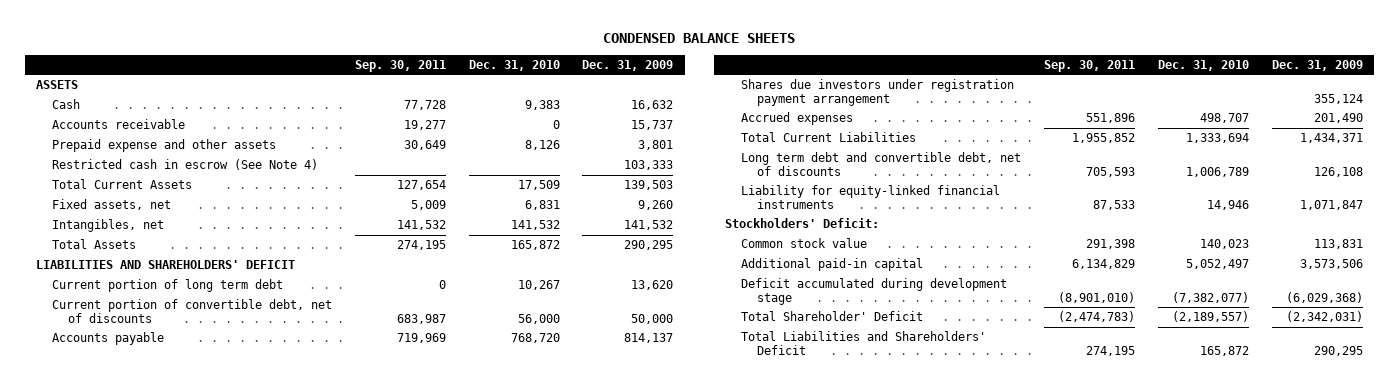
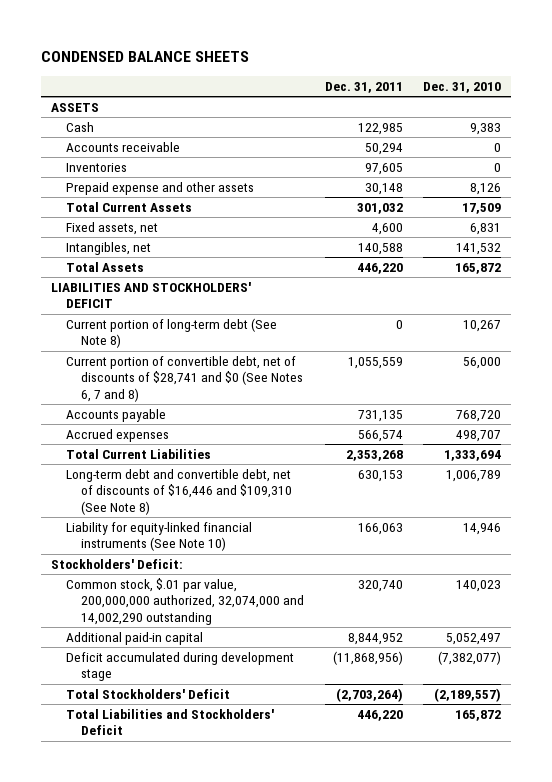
[354,59,446,72] Sep. 30, 2011 -> none
[582,59,674,71] Dec. 31, 2009 -> none
none -> [324,81,403,93] Dec. 31, 2011
none -> [66,162,128,172] Inventories
[52,159,319,171] Restricted cash in escrow (See Note 4) -> none
[36,260,296,270] LIABILITIES AND SHAREHOLDERS' DEFICIT -> [51,281,252,309] LIABILITIES AND STOCKHOLDERS' DEFICIT
[52,279,284,293] Current portion of long term debt -> [66,317,278,349] Current portion of long-term debt (See Note 8)
[52,299,333,323] Current portion of convertible debt, net of discounts -> [66,355,304,403] Current portion of convertible debt, net of discounts of $28,741 and $0 (See Notes 6, 7 and 8)
[741,79,1015,106] Shares due investors under registration payment arrangement -> none
[741,152,1022,176] Long term debt and convertible debt, net of discounts -> [66,468,293,516] Long-term debt and convertible debt, net of discounts of $16,446 and $109,310 (See Note 8)
[741,185,1001,209] Liability for equity-linked financial instruments -> [66,521,253,552] Liability for equity-linked financial instruments (See Note 10)
[741,238,868,249] Common stock value -> [66,577,305,626] Common stock, $.01 par value, 200,000,000 authorized, 32,074,000 and 14,002,290 outstanding
[741,311,924,322] Total Shareholder' Deficit -> [66,688,231,699] Total Stockholders' Deficit
[741,331,987,355] Total Liabilities and Shareholders' Deficit -> [66,708,275,736] Total Liabilities and Stockholders' Deficit

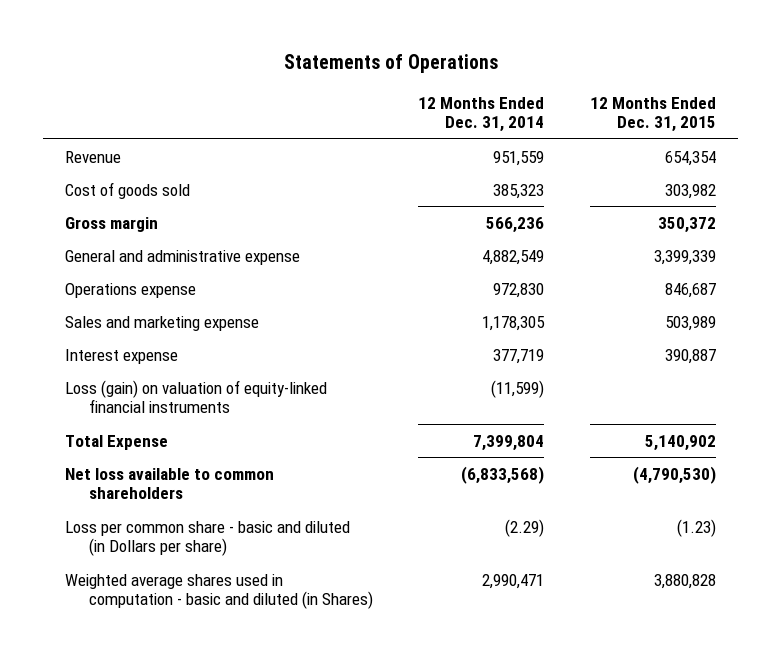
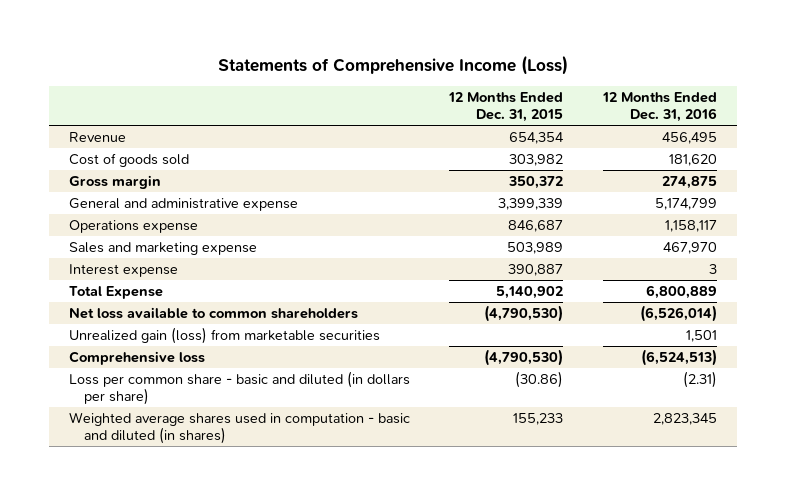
[283,54,498,74] Statements of Operations -> [217,55,568,76] Statements of Comprehensive Income (Loss)
[418,96,545,133] 12 Months Ended Dec. 31, 2014 -> none
none -> [601,91,717,123] 12 Months Ended Dec. 31, 2016
[65,379,328,414] Loss (gain) on valuation of equity-linked financial instruments -> none
none -> [68,326,380,344] Unrealized gain (loss) from marketable securities
none -> [68,350,205,365] Comprehensive loss
[65,520,351,557] Loss per common share - basic and diluted (in Dollars per share) -> [68,370,410,406] Loss per common share - basic and diluted (in dollars per share)
[676,518,716,537] (1.23) -> [515,370,564,388] (30.86)
[65,573,374,610] Weighted average shares used in computation - basic and diluted (in Shares) -> [68,411,410,445] Weighted average shares used in computation - basic and diluted (in shares)
[653,573,716,589] 3,880,828 -> [513,412,564,425] 155,233

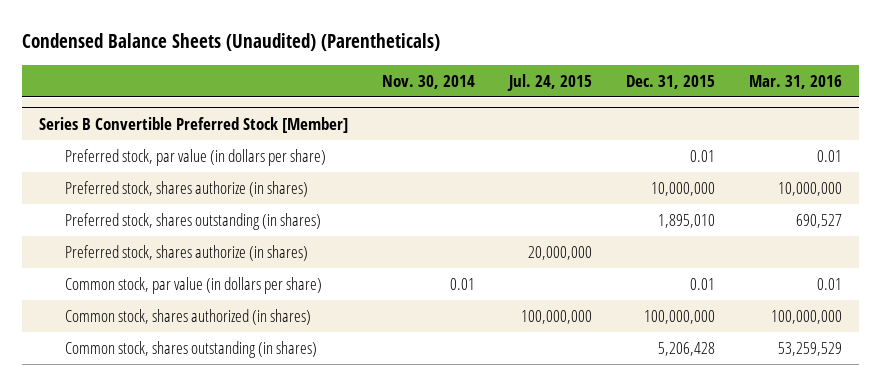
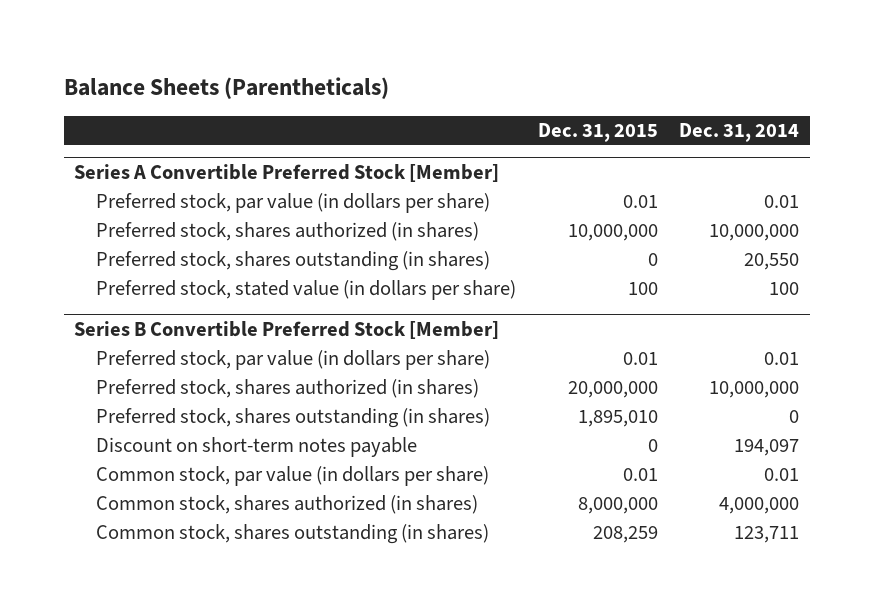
[22,33,441,52] Condensed Balance Sheets (Unaudited) (Parentheticals) -> [63,77,389,100] Balance Sheets (Parentheticals)
[382,74,476,89] Nov. 30, 2014 -> none
[507,73,593,91] Jul. 24, 2015 -> none
[749,74,843,89] Mar. 31, 2016 -> none
none -> [679,123,800,143] Dec. 31, 2014
none -> [74,164,500,183] Series A Convertible Preferred Stock [Member]
none -> [96,193,491,214] Preferred stock, par value (in dollars per share)
none -> [96,222,480,242] Preferred stock, shares authorized (in shares)
none -> [96,251,491,272] Preferred stock, shares outstanding (in shares)
none -> [96,280,517,301] Preferred stock, stated value (in dollars per share)
[65,180,309,197] Preferred stock, shares authorize (in shares) -> [96,379,480,399] Preferred stock, shares authorized (in shares)
[651,181,716,196] 10,000,000 -> [567,381,658,399] 20,000,000
[65,244,309,261] Preferred stock, shares authorize (in shares) -> none
none -> [96,437,418,458] Discount on short-term notes payable
[644,309,716,324] 100,000,000 -> [577,497,658,515] 8,000,000
[658,341,716,356] 5,206,428 -> [592,526,658,544] 208,259

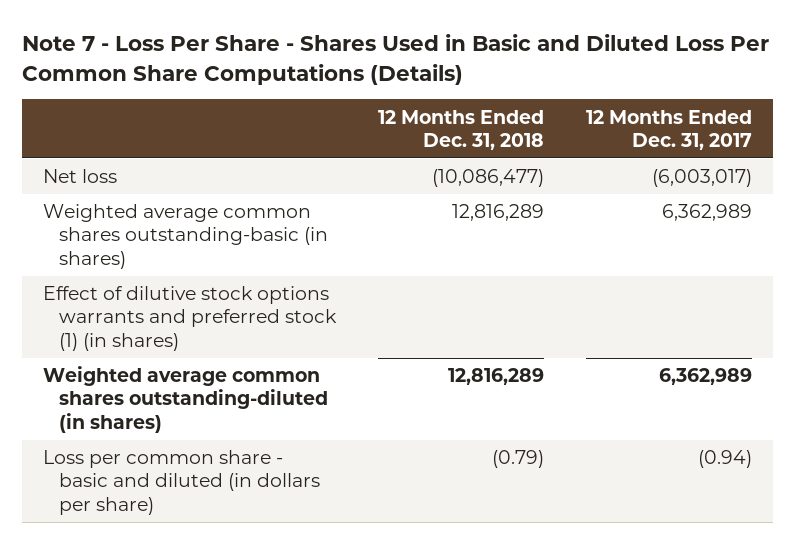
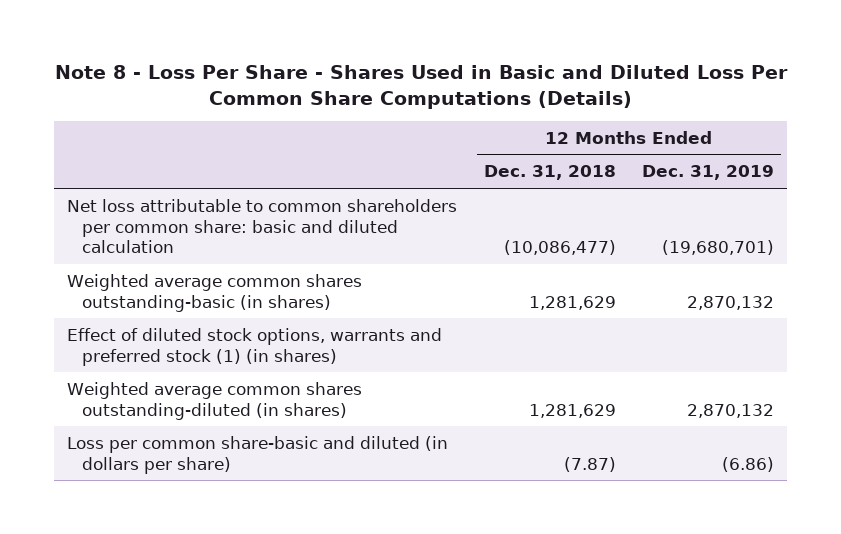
[22,34,770,85] Note 7 - Loss Per Share - Shares Used in Basic and Diluted Loss Per Common Share Computations (Details) -> [54,65,788,109] Note 8 - Loss Per Share - Shares Used in Basic and Diluted Loss Per Common Share Computations (Details)
[585,109,752,150] 12 Months Ended Dec. 31, 2017 -> none
none -> [642,165,775,181] Dec. 31, 2019
[43,169,118,184] Net loss -> [67,198,458,254] Net loss attributable to common shareholders per common share: basic and diluted calculation
[451,204,544,222] 12,816,289 -> [528,295,616,310] 1,281,629
[43,286,338,351] Effect of dilutive stock options warrants and preferred stock (1) (in shares) -> [67,327,443,366] Effect of diluted stock options, warrants and preferred stock (1) (in shares)
[447,368,544,386] 12,816,289 -> [528,403,616,418] 1,281,629
[43,450,321,515] Loss per common share - basic and diluted (in dollars per share) -> [67,435,449,474] Loss per common share-basic and diluted (in dollars per share)
[491,450,544,469] (0.79) -> [563,456,616,472] (7.87)

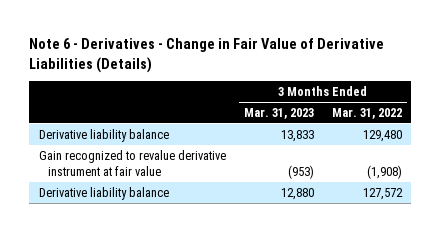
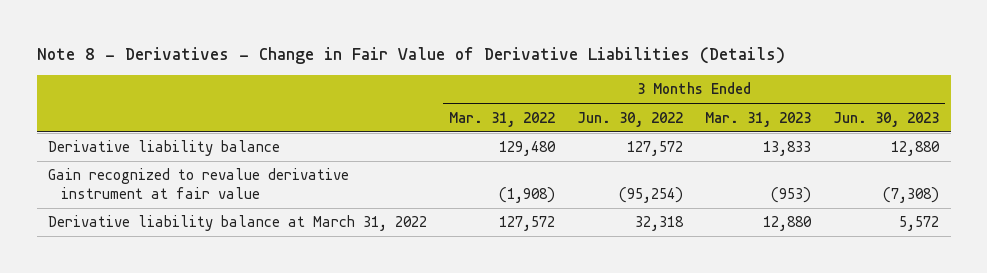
[29,38,385,73] Note 6 - Derivatives - Change in Fair Value of Derivative Liabilities (Details) -> [36,46,785,64] Note 8 - Derivatives - Change in Fair Value of Derivative Liabilities (Details)
none -> [577,111,684,127] Jun. 30, 2022
none -> [833,111,940,127] Jun. 30, 2023
[38,186,169,200] Derivative liability balance -> [47,215,427,232] Derivative liability balance at March 31, 2022

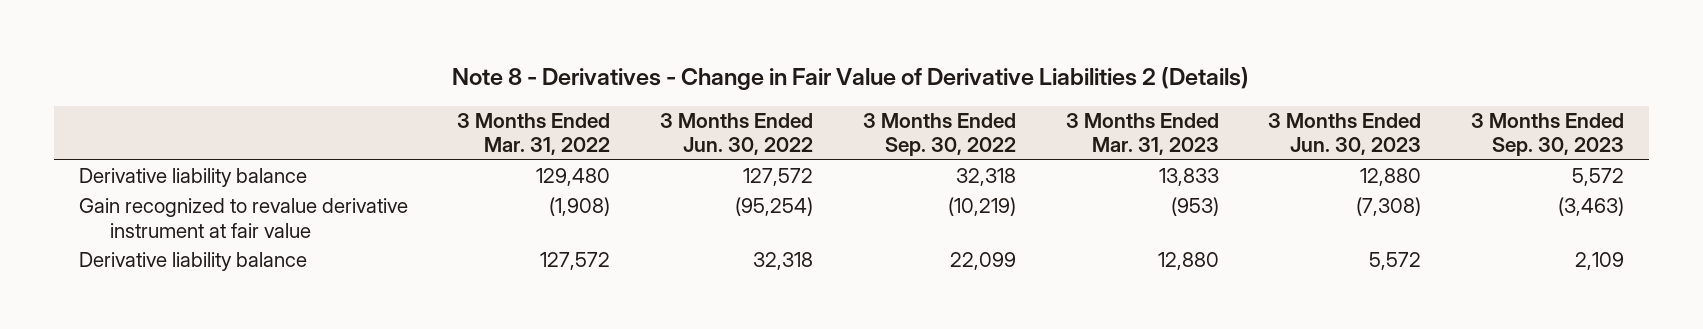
[36,46,785,64] Note 8 - Derivatives - Change in Fair Value of Derivative Liabilities (Details) -> [452,67,1250,91] Note 8 - Derivatives - Change in Fair Value of Derivative Liabilities 2 (Details)
none -> [862,113,1016,157] 3 Months Ended Sep. 30, 2022
none -> [1471,113,1625,157] 3 Months Ended Sep. 30, 2023
[47,215,427,232] Derivative liability balance at March 31, 2022 -> [78,252,307,272] Derivative liability balance

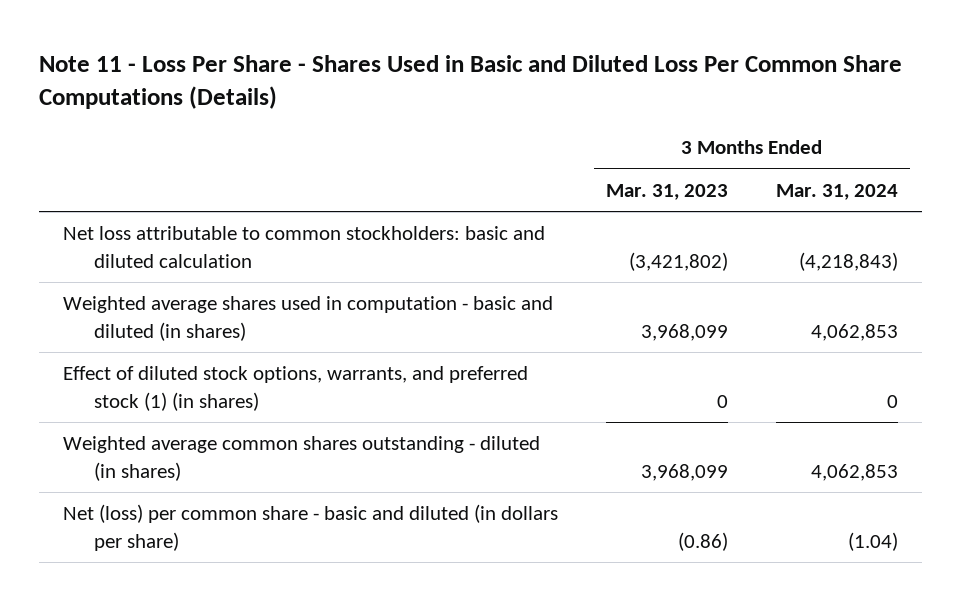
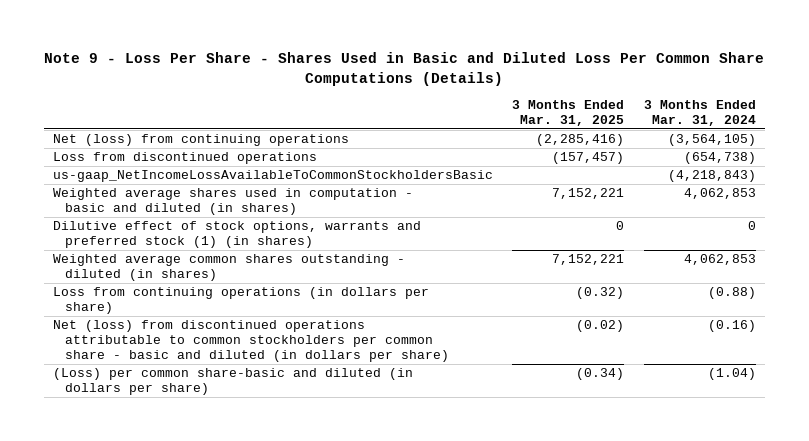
[39,54,903,109] Note 11 - Loss Per Share - Shares Used in Basic and Diluted Loss Per Common Share Computations (Details) -> [44,52,765,87] Note 9 - Loss Per Share - Shares Used in Basic and Diluted Loss Per Common Share Computations (Details)
[605,183,728,200] Mar. 31, 2023 -> none
none -> [512,100,625,127] 3 Months Ended Mar. 31, 2025
none -> [53,134,350,147] Net (loss) from continuing operations
none -> [53,152,318,165] Loss from discontinued operations
[63,226,546,268] Net loss attributable to common stockholders: basic and diluted calculation -> [53,170,494,183] us-gaap_NetIncomeLossAvailableToCommonStockholdersBasic
[63,366,529,411] Effect of diluted stock options, warrants, and preferred stock (1) (in shares) -> [53,221,422,249] Dilutive effect of stock options, warrants and preferred stock (1) (in shares)
none -> [53,287,430,315] Loss from continuing operations (in dollars per share)
none -> [53,320,450,362] Net (loss) from discontinued operations attributable to common stockholders per common share - basic and diluted (in dollars per share)
[63,504,559,551] Net (loss) per common share - basic and diluted (in dollars per share) -> [53,368,414,396] (Loss) per common share-basic and diluted (in dollars per share)

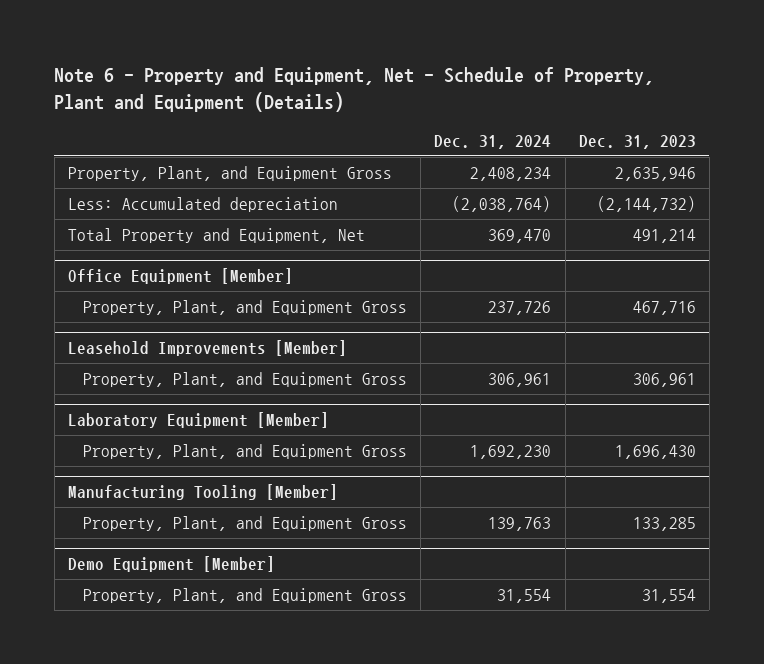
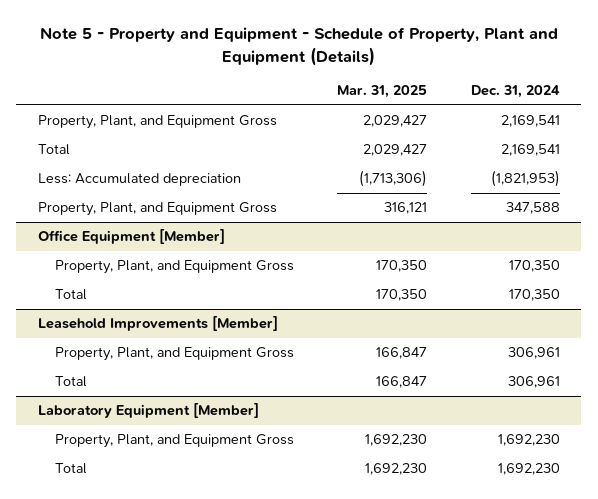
[54,67,655,112] Note 6 - Property and Equipment, Net - Schedule of Property, Plant and Equipment (Details) -> [39,27,558,66] Note 5 - Property and Equipment - Schedule of Property, Plant and Equipment (Details)
[578,134,696,149] Dec. 31, 2023 -> none
none -> [337,85,428,99] Mar. 31, 2025
[470,167,552,182] 2,408,234 -> [500,115,560,128] 2,169,541
none -> [38,144,71,156] Total
[452,196,552,213] (2,038,764) -> [490,170,560,188] (1,821,953)
[68,228,366,244] Total Property and Equipment, Net -> [38,202,278,217] Property, Plant, and Equipment Gross
[488,229,552,244] 369,470 -> [505,202,560,215] 347,588
[488,301,552,316] 237,726 -> [508,260,560,273] 170,350
none -> [54,289,87,301] Total
none -> [54,376,87,388] Total
[68,484,339,501] Manufacturing Tooling [Member] -> none
[83,516,408,532] Property, Plant, and Equipment Gross -> none
[68,556,276,573] Demo Equipment [Member] -> none
[83,588,408,604] Property, Plant, and Equipment Gross -> none
none -> [54,463,87,475] Total

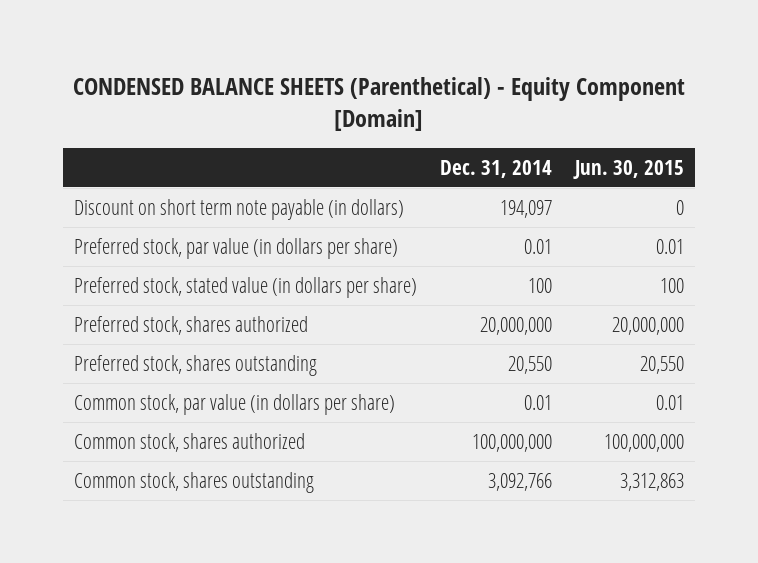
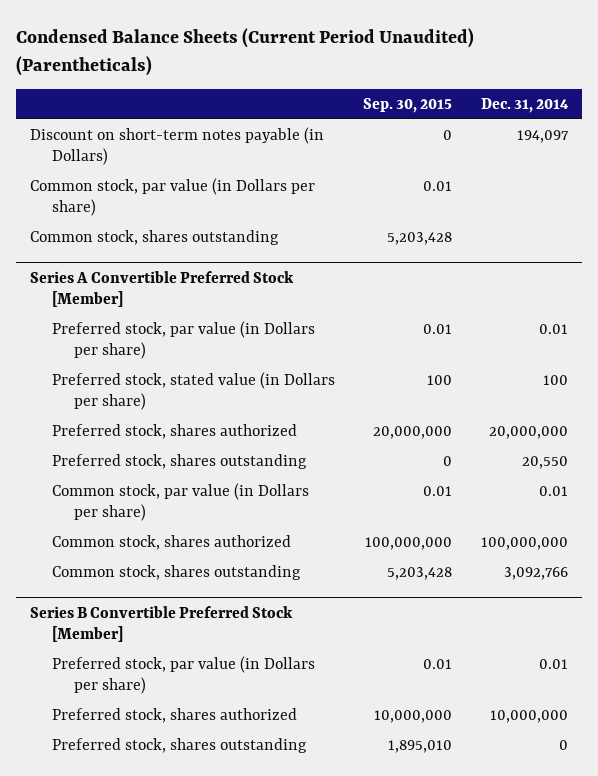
[72,76,685,132] CONDENSED BALANCE SHEETS (Parenthetical) - Equity Component [Domain] -> [15,28,474,76] Condensed Balance Sheets (Current Period Unaudited) (Parentheticals)
[572,159,684,179] Jun. 30, 2015 -> none
none -> [363,97,453,113] Sep. 30, 2015
[73,198,404,220] Discount on short term note payable (in dollars) -> [29,127,324,166] Discount on short-term notes payable (in Dollars)
none -> [29,178,315,217] Common stock, par value (in Dollars per share)
none -> [29,230,279,246] Common stock, shares outstanding
none -> [29,270,294,307] Series A Convertible Preferred Stock [Member]
[73,237,398,259] Preferred stock, par value (in dollars per share) -> [51,321,315,360] Preferred stock, par value (in Dollars per share)
[73,276,417,298] Preferred stock, stated value (in dollars per share) -> [51,372,335,411] Preferred stock, stated value (in Dollars per share)
[73,393,395,415] Common stock, par value (in dollars per share) -> [51,483,309,522] Common stock, par value (in Dollars per share)
none -> [29,605,293,642] Series B Convertible Preferred Stock [Member]
none -> [51,656,315,695] Preferred stock, par value (in Dollars per share)
none -> [51,708,297,724] Preferred stock, shares authorized
none -> [51,738,307,754] Preferred stock, shares outstanding

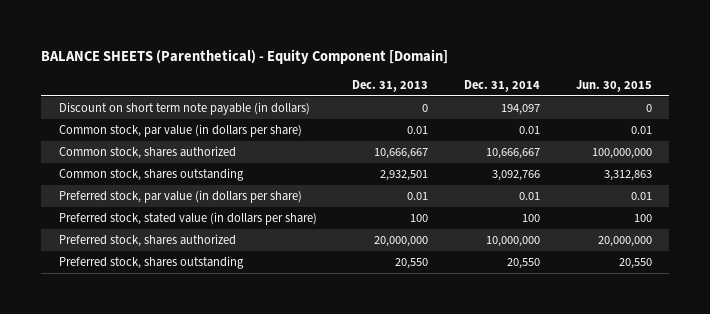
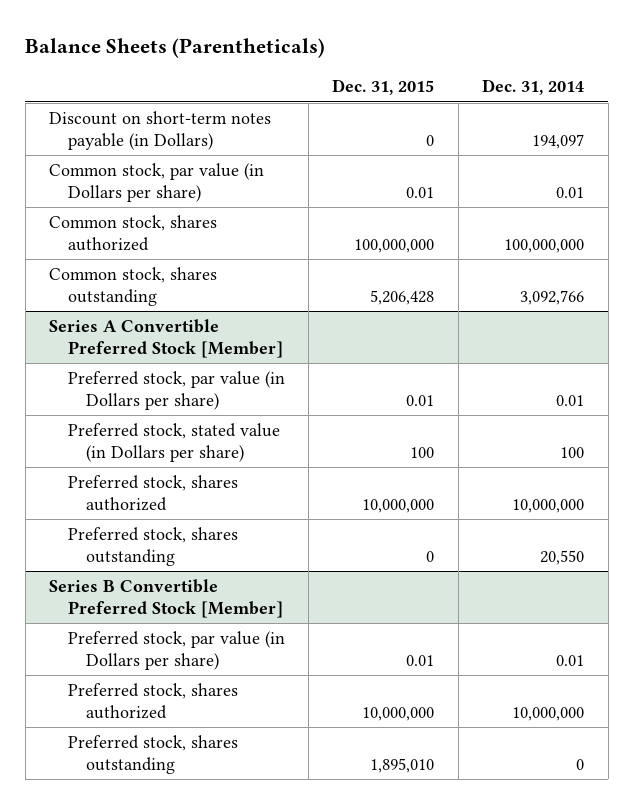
[41,48,449,64] BALANCE SHEETS (Parenthetical) - Equity Component [Domain] -> [25,38,326,59] Balance Sheets (Parentheticals)
[352,79,429,92] Dec. 31, 2013 -> none
[575,79,652,92] Jun. 30, 2015 -> none
none -> [332,79,435,96] Dec. 31, 2015
[58,102,310,116] Discount on short term note payable (in dollars) -> [49,110,272,150] Discount on short-term notes payable (in Dollars)
[58,124,302,138] Common stock, par value (in dollars per share) -> [49,162,265,202] Common stock, par value (in Dollars per share)
[486,148,541,160] 10,666,667 -> [504,238,585,253] 100,000,000
none -> [49,318,283,358] Series A Convertible Preferred Stock [Member]
[58,190,302,204] Preferred stock, par value (in dollars per share) -> [67,370,285,410] Preferred stock, par value (in Dollars per share)
[58,212,317,226] Preferred stock, stated value (in dollars per share) -> [67,422,280,462] Preferred stock, stated value (in Dollars per share)
none -> [49,578,283,618] Series B Convertible Preferred Stock [Member]
none -> [67,630,285,670] Preferred stock, par value (in Dollars per share)
none -> [67,682,238,719] Preferred stock, shares authorized
none -> [67,734,238,774] Preferred stock, shares outstanding

